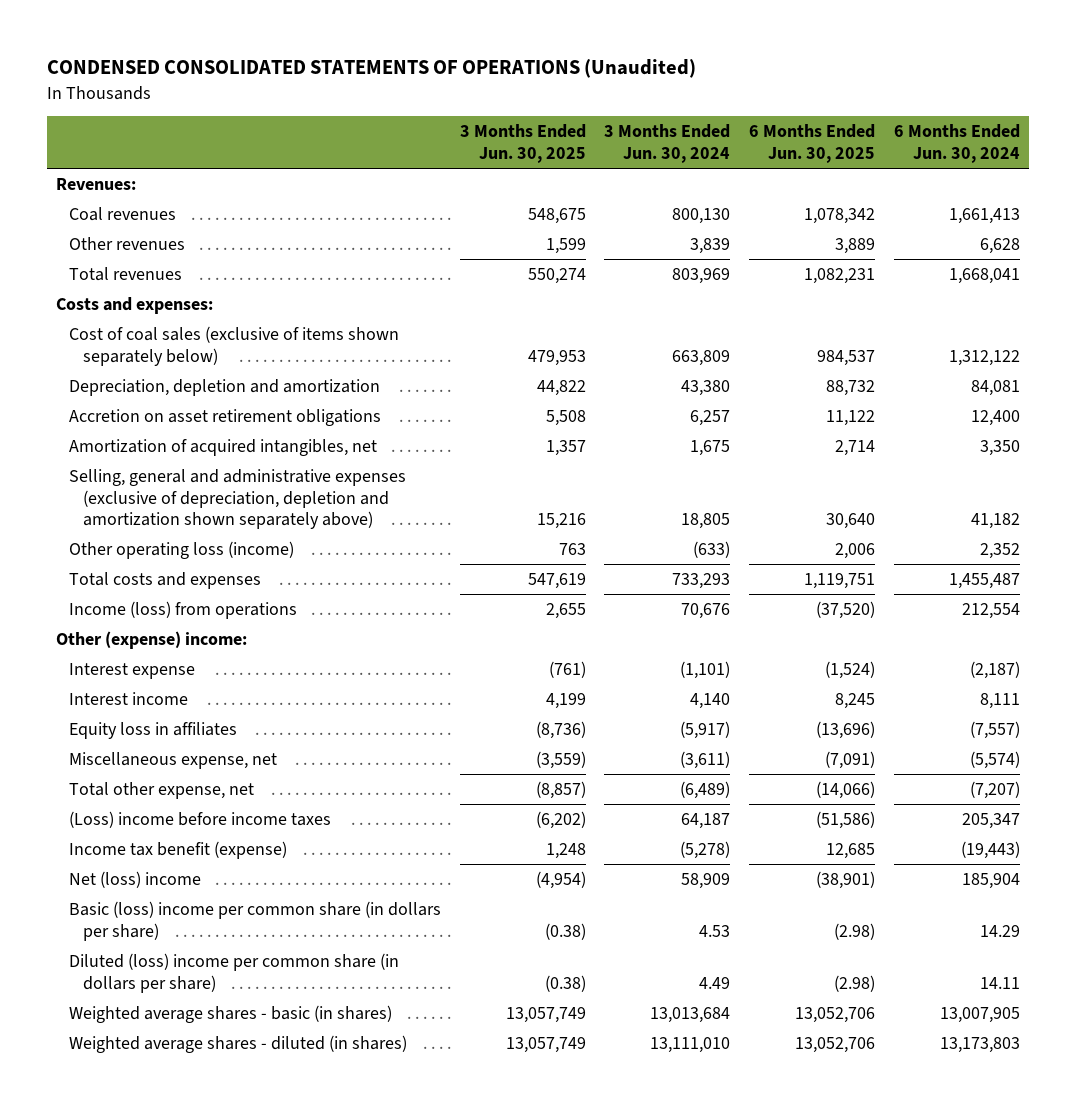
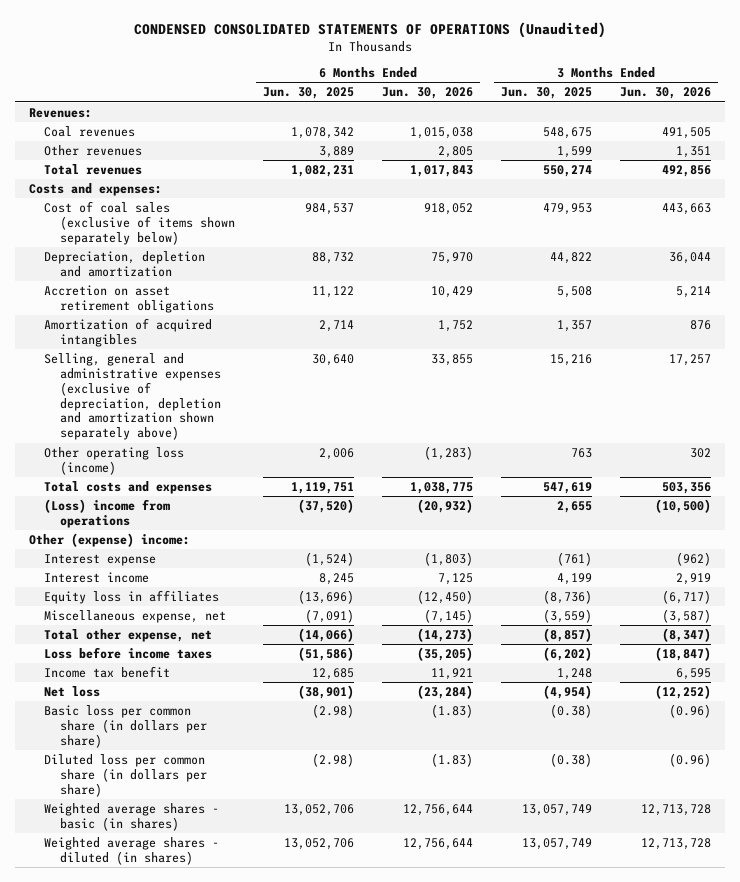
[604,124,731,164] 3 Months Ended Jun. 30, 2024 -> none
[893,124,1020,164] 6 Months Ended Jun. 30, 2024 -> none
none -> [382,87,474,100] Jun. 30, 2026
none -> [620,87,712,100] Jun. 30, 2026
[69,438,378,456] Amortization of acquired intangibles, net -> [44,317,213,347] Amortization of acquired intangibles
[69,600,298,619] Income (loss) from operations -> [44,498,171,528] (Loss) income from operations
[69,810,332,828] (Loss) income before income taxes -> [44,646,213,659] Loss before income taxes
[69,840,288,859] Income tax benefit (expense) -> [44,665,171,678] Income tax benefit
[69,870,202,888] Net (loss) income -> [44,685,101,697] Net loss
[69,900,442,941] Basic (loss) income per common share (in dollars per share) -> [44,704,207,748] Basic loss per common share (in dollars per share)
[69,952,400,993] Diluted (loss) income per common share (in dollars per share) -> [44,753,207,797] Diluted loss per common share (in dollars per share)

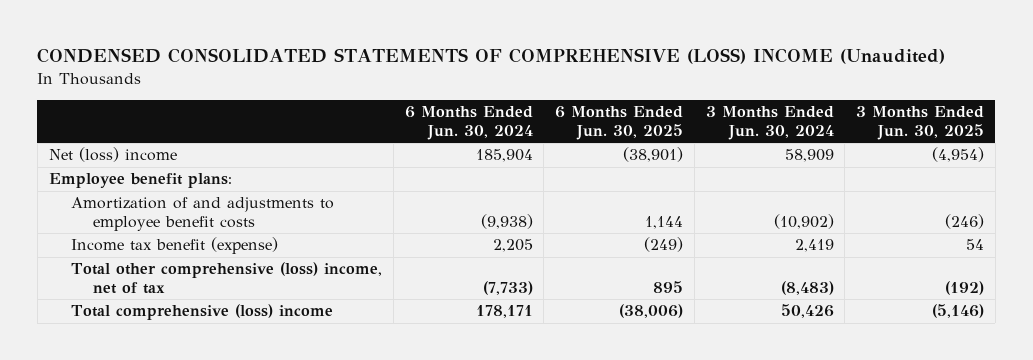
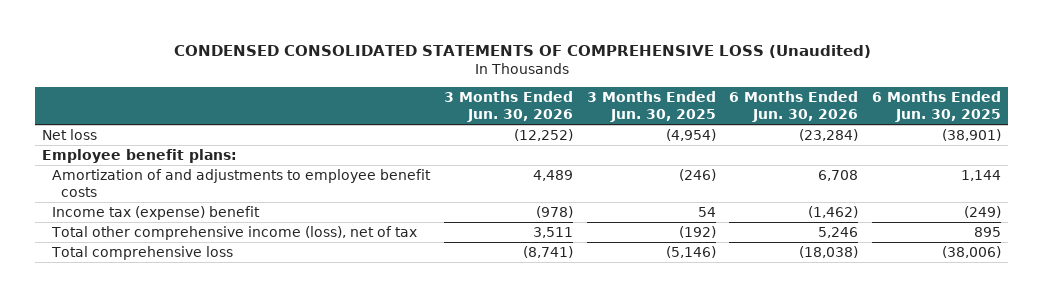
[37,48,946,65] CONDENSED CONSOLIDATED STATEMENTS OF COMPREHENSIVE (LOSS) INCOME (Unaudited) -> [173,44,871,58] CONDENSED CONSOLIDATED STATEMENTS OF COMPREHENSIVE LOSS (Unaudited)
[404,106,533,140] 6 Months Ended Jun. 30, 2024 -> none
[705,106,834,140] 3 Months Ended Jun. 30, 2024 -> none
none -> [443,91,573,122] 3 Months Ended Jun. 30, 2026
none -> [729,91,859,122] 6 Months Ended Jun. 30, 2026
[48,147,177,163] Net (loss) income -> [42,129,98,141] Net loss
[71,237,279,255] Income tax benefit (expense) -> [51,206,260,221] Income tax (expense) benefit
[71,262,383,295] Total other comprehensive (loss) income, net of tax -> [50,226,417,241] Total other comprehensive income (loss), net of tax
[71,304,334,321] Total comprehensive (loss) income -> [50,246,233,261] Total comprehensive loss

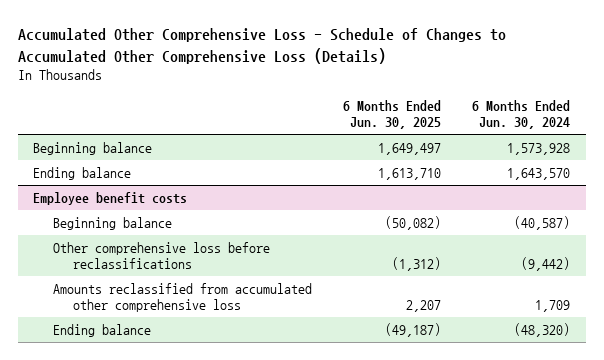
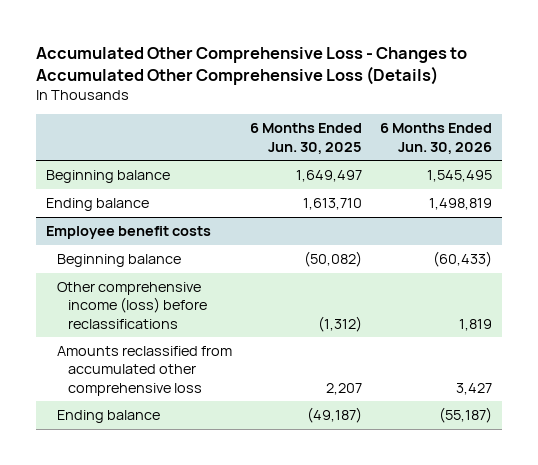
[17,28,506,64] Accumulated Other Comprehensive Loss - Schedule of Changes to Accumulated Other Comprehensive Loss (Details) -> [36,46,468,85] Accumulated Other Comprehensive Loss - Changes to Accumulated Other Comprehensive Loss (Details)
[472,99,571,130] 6 Months Ended Jun. 30, 2024 -> none
none -> [380,123,493,154] 6 Months Ended Jun. 30, 2026
[53,241,271,269] Other comprehensive loss before reclassifications -> [56,282,207,329] Other comprehensive income (loss) before reclassifications

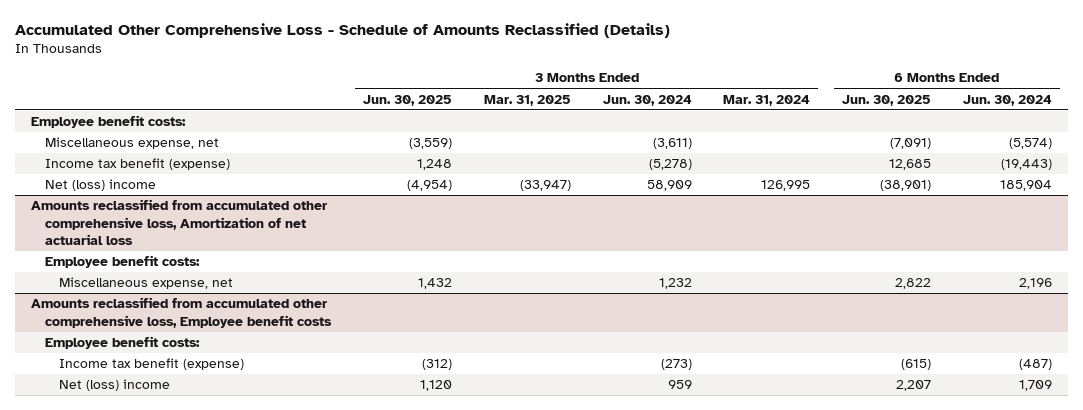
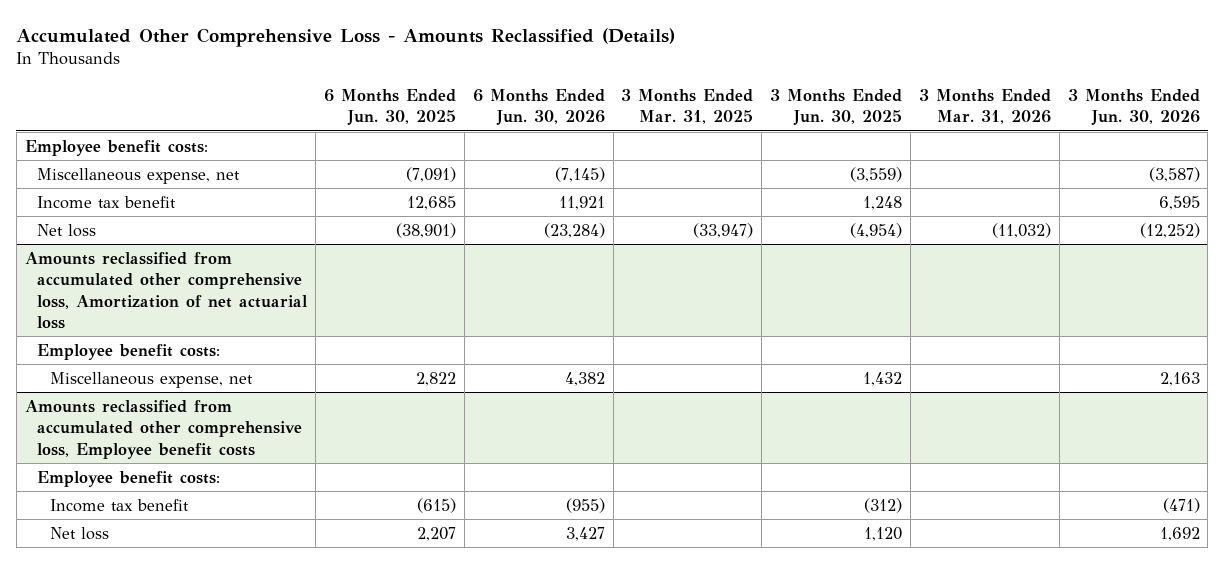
[14,23,670,39] Accumulated Other Comprehensive Loss - Schedule of Amounts Reclassified (Details) -> [16,28,676,48] Accumulated Other Comprehensive Loss - Amounts Reclassified (Details)
[602,94,692,106] Jun. 30, 2024 -> none
[723,94,811,106] Mar. 31, 2024 -> none
[963,94,1053,106] Jun. 30, 2024 -> none
none -> [472,88,605,125] 6 Months Ended Jun. 30, 2026
none -> [918,88,1051,124] 3 Months Ended Mar. 31, 2026
none -> [1067,88,1200,125] 3 Months Ended Jun. 30, 2026
[44,158,230,171] Income tax benefit (expense) -> [37,195,177,209] Income tax benefit
[44,179,156,192] Net (loss) income -> [37,223,97,237] Net loss
[58,358,244,371] Income tax benefit (expense) -> [49,498,189,512] Income tax benefit
[58,379,170,392] Net (loss) income -> [49,526,109,540] Net loss

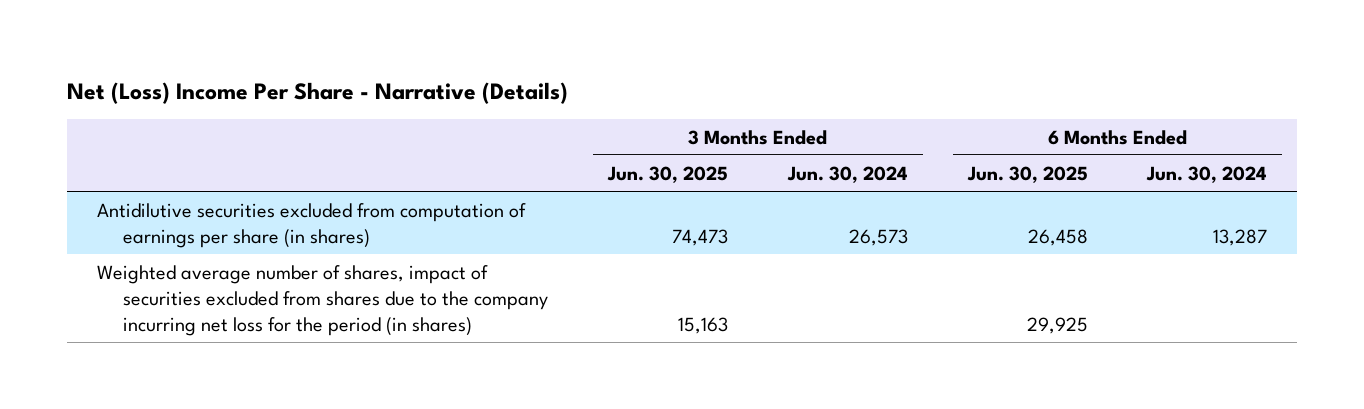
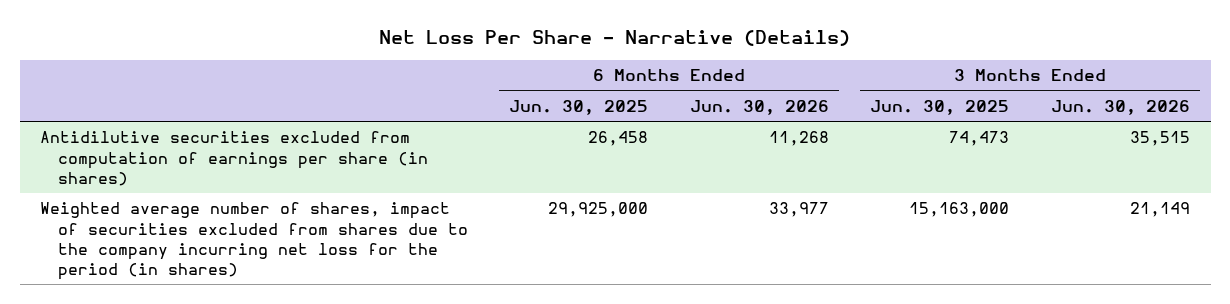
[67,81,569,104] Net (Loss) Income Per Share - Narrative (Details) -> [379,30,851,47] Net Loss Per Share - Narrative (Details)
[786,165,908,183] Jun. 30, 2024 -> none
[1146,165,1268,183] Jun. 30, 2024 -> none
none -> [689,100,829,116] Jun. 30, 2026
none -> [1050,100,1190,116] Jun. 30, 2026
[678,316,729,334] 15,163 -> [909,202,1010,218] 15,163,000
[1026,316,1088,334] 29,925 -> [548,202,649,218] 29,925,000

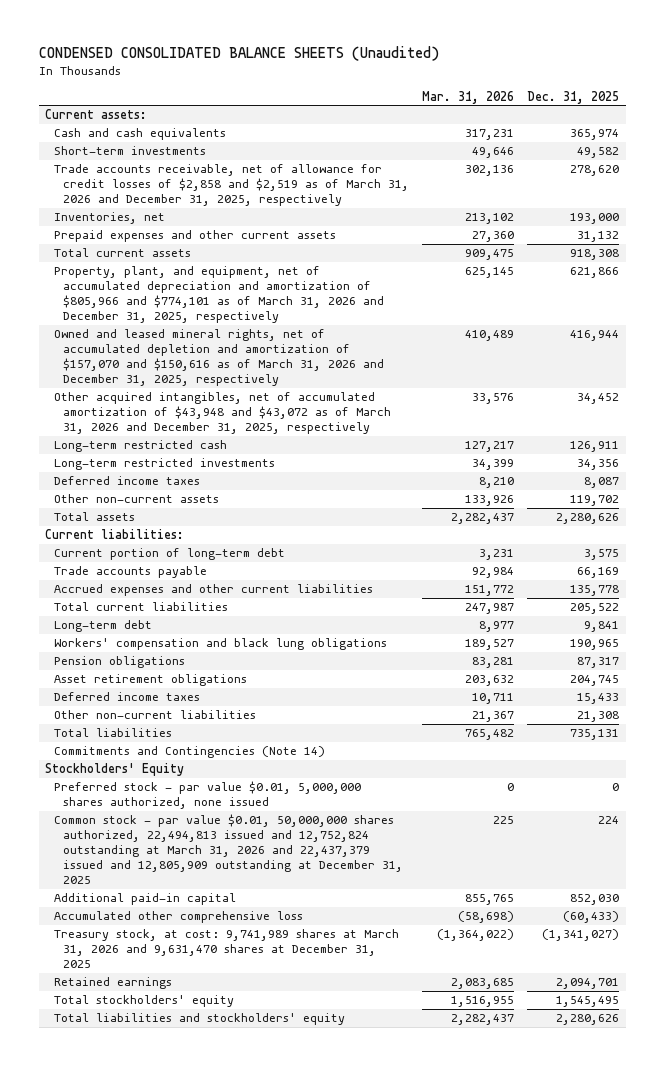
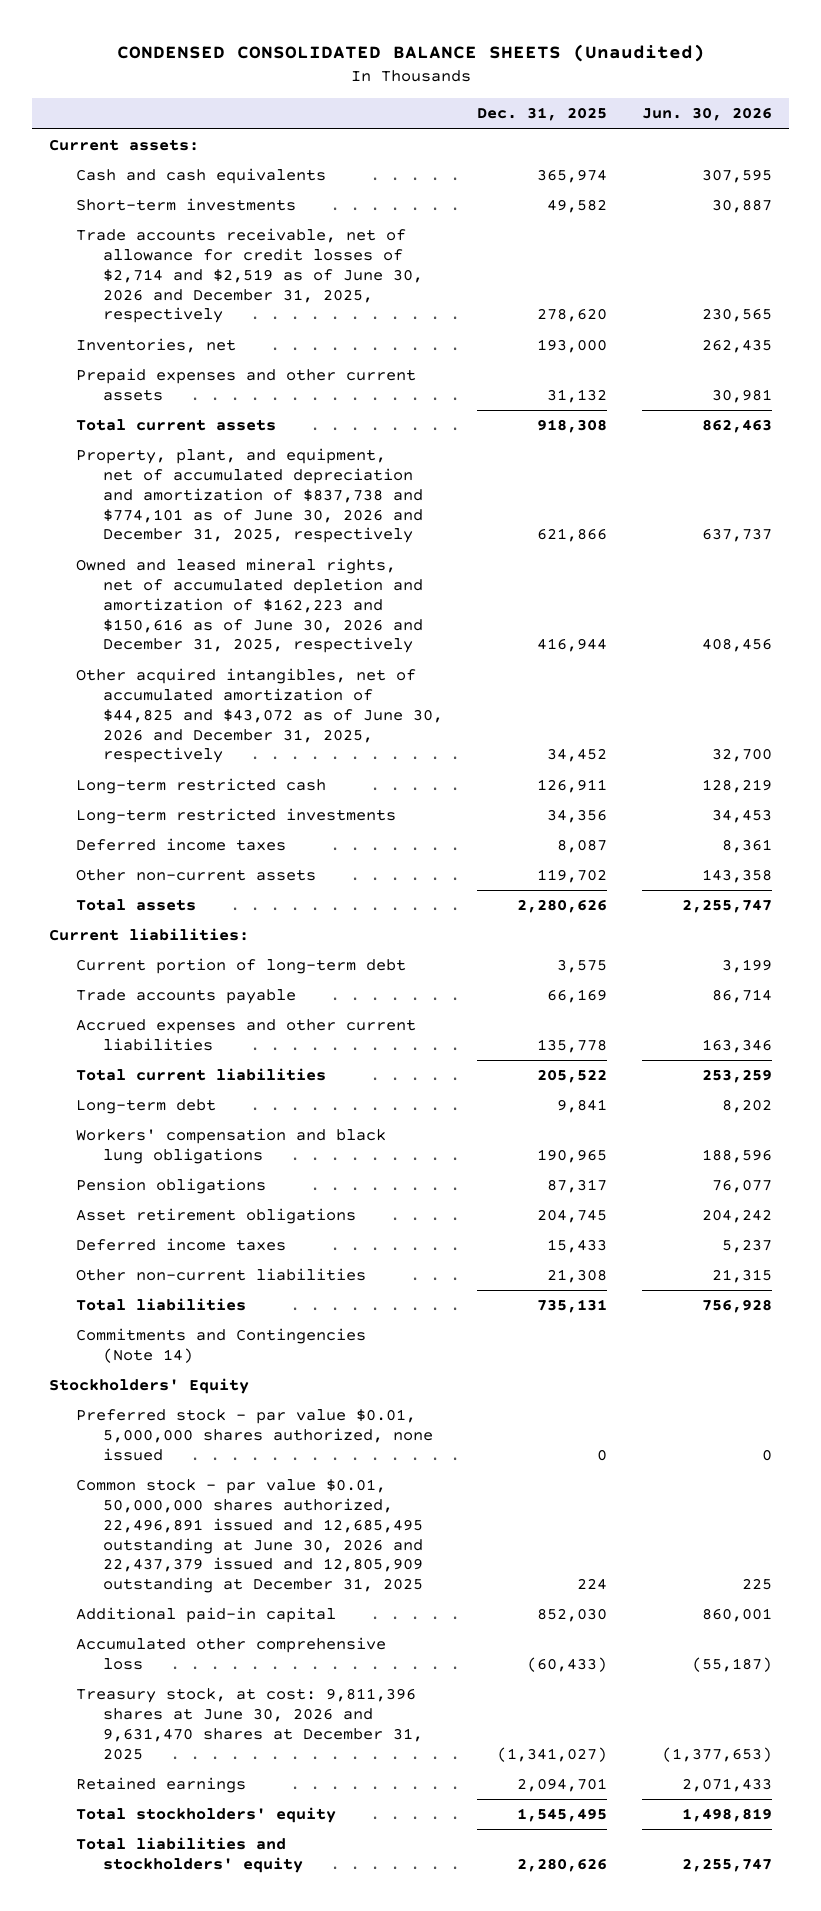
[422,90,515,104] Mar. 31, 2026 -> none
none -> [641,107,772,122] Jun. 30, 2026
[54,164,410,207] Trade accounts receivable, net of allowance for credit losses of $2,858 and $2,519 as of March 31, 2026 and December 31, 2025, respectively -> [76,228,423,324] Trade accounts receivable, net of allowance for credit losses of $2,714 and $2,519 as of June 30, 2026 and December 31, 2025, respectively
[54,266,385,324] Property, plant, and equipment, net of accumulated depreciation and amortization of $805,966 and $774,101 as of March 31, 2026 and December 31, 2025, respectively -> [76,448,423,544] Property, plant, and equipment, net of accumulated depreciation and amortization of $837,738 and $774,101 as of June 30, 2026 and December 31, 2025, respectively
[54,329,385,387] Owned and leased mineral rights, net of accumulated depletion and amortization of $157,070 and $150,616 as of March 31, 2026 and December 31, 2025, respectively -> [76,558,423,654] Owned and leased mineral rights, net of accumulated depletion and amortization of $162,223 and $150,616 as of June 30, 2026 and December 31, 2025, respectively
[54,392,392,435] Other acquired intangibles, net of accumulated amortization of $43,948 and $43,072 as of March 31, 2026 and December 31, 2025, respectively -> [76,668,443,764] Other acquired intangibles, net of accumulated amortization of $44,825 and $43,072 as of June 30, 2026 and December 31, 2025, respectively
[54,814,404,885] Common stock - par value $0.01, 50,000,000 shares authorized, 22,494,813 issued and 12,752,824 outstanding at March 31, 2026 and 22,437,379 issued and 12,805,909 outstanding at December 31, 2025 -> [76,1479,423,1594] Common stock - par value $0.01, 50,000,000 shares authorized, 22,496,891 issued and 12,685,495 outstanding at June 30, 2026 and 22,437,379 issued and 12,805,909 outstanding at December 31, 2025
[54,929,400,969] Treasury stock, at cost: 9,741,989 shares at March 31, 2026 and 9,631,470 shares at December 31, 2025 -> [76,1688,423,1760] Treasury stock, at cost: 9,811,396 shares at June 30, 2026 and 9,631,470 shares at December 31, 2025

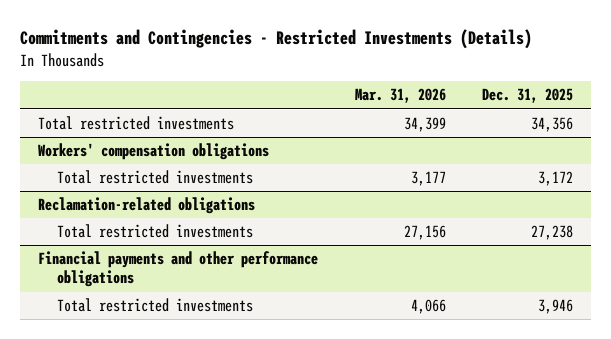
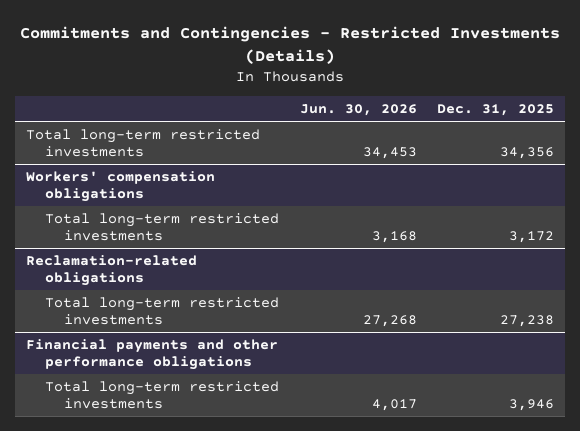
[354,88,446,104] Mar. 31, 2026 -> none
none -> [299,103,417,116] Jun. 30, 2026
[38,116,235,131] Total restricted investments -> [25,128,260,158] Total long-term restricted investments
[57,170,254,185] Total restricted investments -> [44,212,279,242] Total long-term restricted investments
[57,224,254,239] Total restricted investments -> [44,296,279,326] Total long-term restricted investments
[57,298,254,313] Total restricted investments -> [44,380,279,410] Total long-term restricted investments

